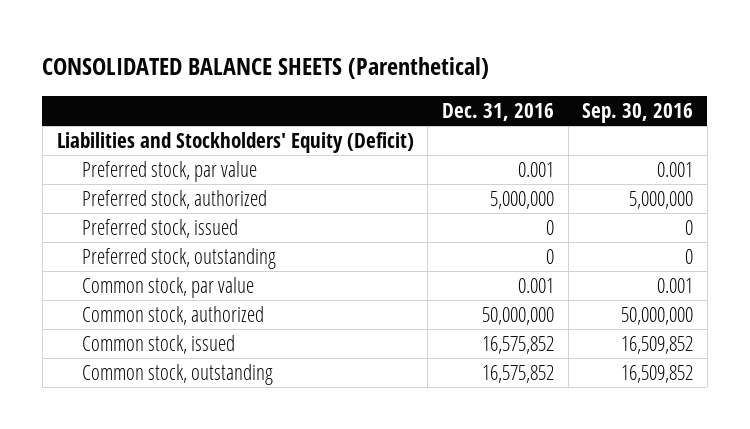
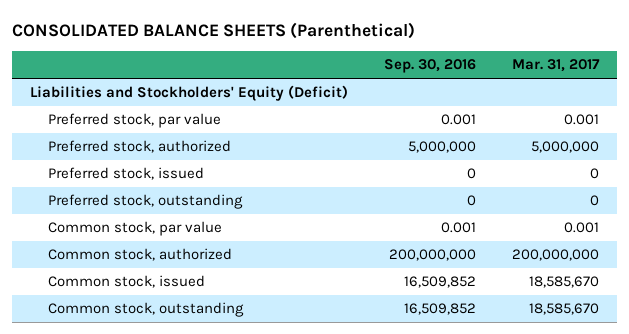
[441,102,554,121] Dec. 31, 2016 -> none
none -> [512,59,601,73] Mar. 31, 2017
[621,307,694,326] 50,000,000 -> [389,249,477,262] 200,000,000

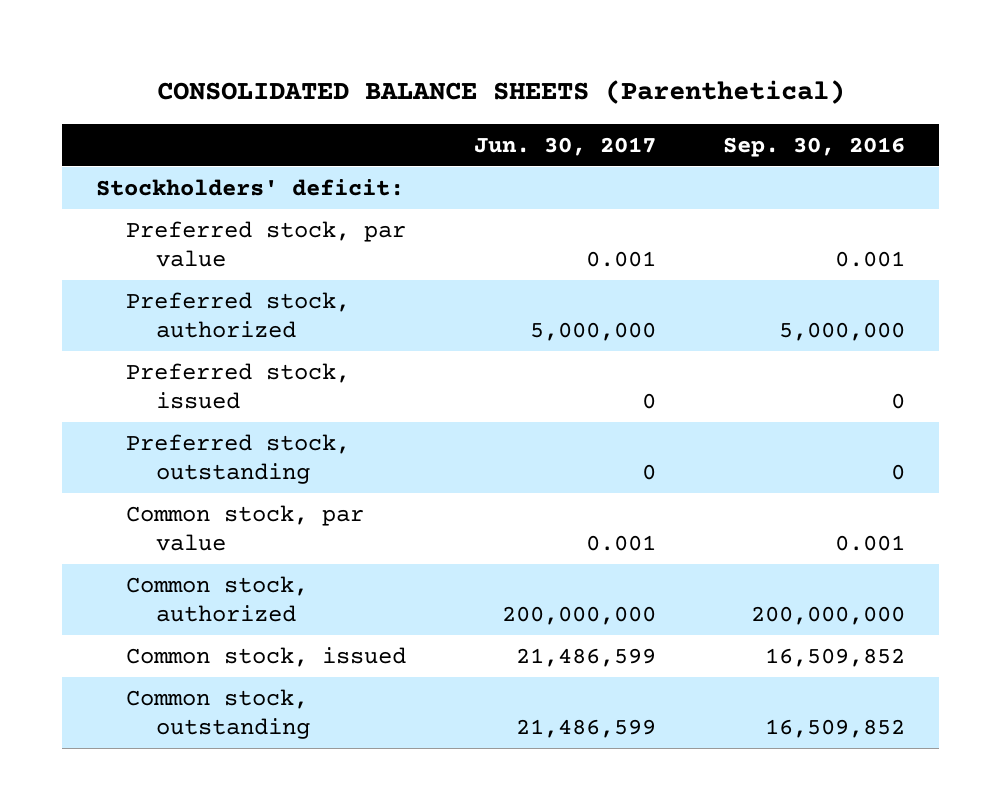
[512,59,601,73] Mar. 31, 2017 -> none
none -> [473,136,656,156] Jun. 30, 2017
[30,85,349,102] Liabilities and Stockholders' Equity (Deficit) -> [95,179,404,197] Stockholders' deficit:

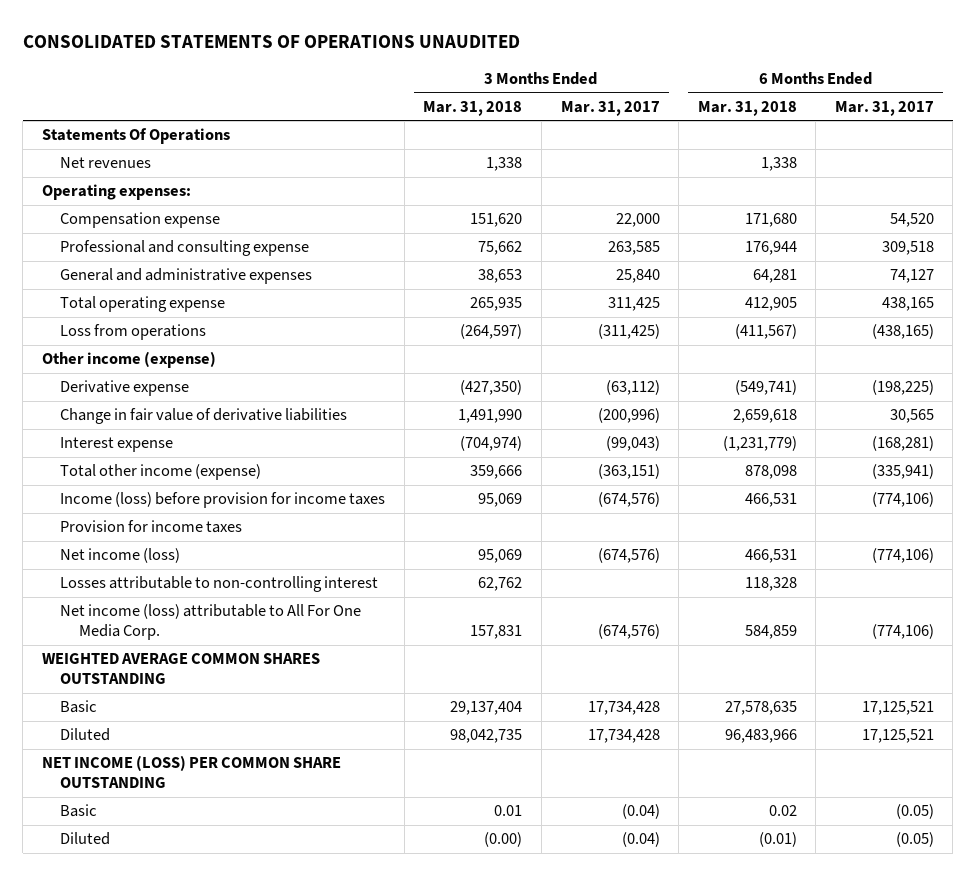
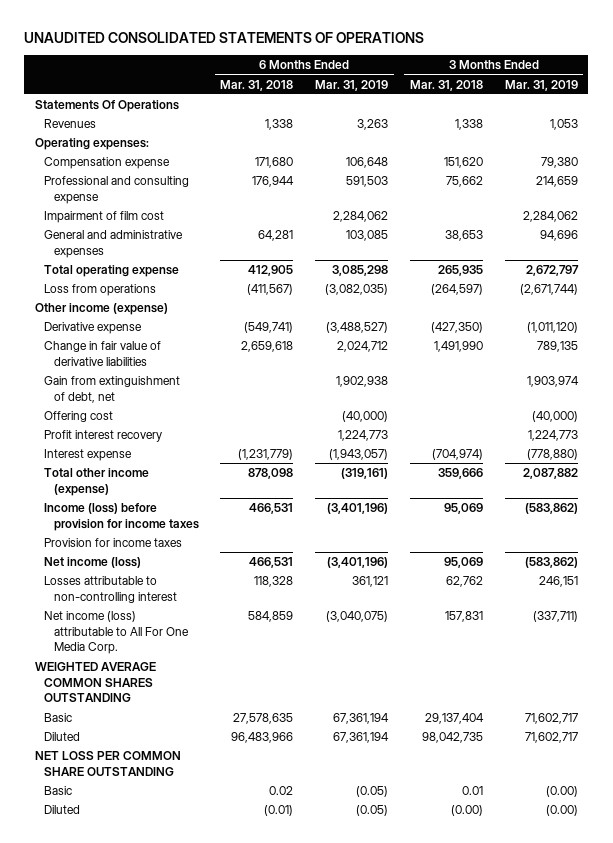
[22,35,520,49] CONSOLIDATED STATEMENTS OF OPERATIONS UNAUDITED -> [24,32,425,44] UNAUDITED CONSOLIDATED STATEMENTS OF OPERATIONS
[560,100,660,116] Mar. 31, 2017 -> none
[834,100,934,116] Mar. 31, 2017 -> none
none -> [315,79,389,91] Mar. 31, 2019
none -> [504,79,578,91] Mar. 31, 2019
[60,157,152,169] Net revenues -> [44,119,97,129] Revenues
none -> [44,211,165,224] Impairment of film cost
none -> [44,376,181,403] Gain from extinguishment of debt, net
none -> [44,411,114,423] Offering cost
none -> [44,430,163,443] Profit interest recovery
[41,755,341,789] NET INCOME (LOSS) PER COMMON SHARE OUTSTANDING -> [35,751,182,776] NET LOSS PER COMMON SHARE OUTSTANDING

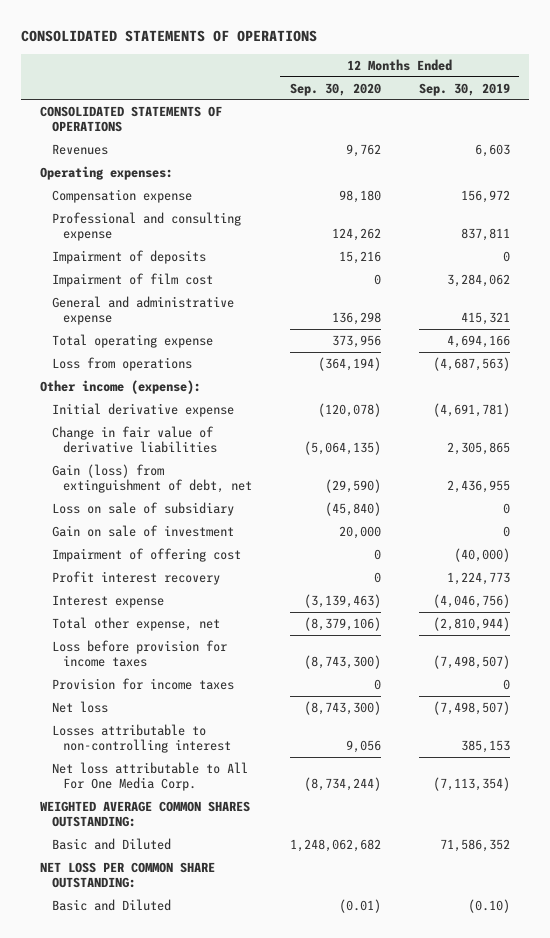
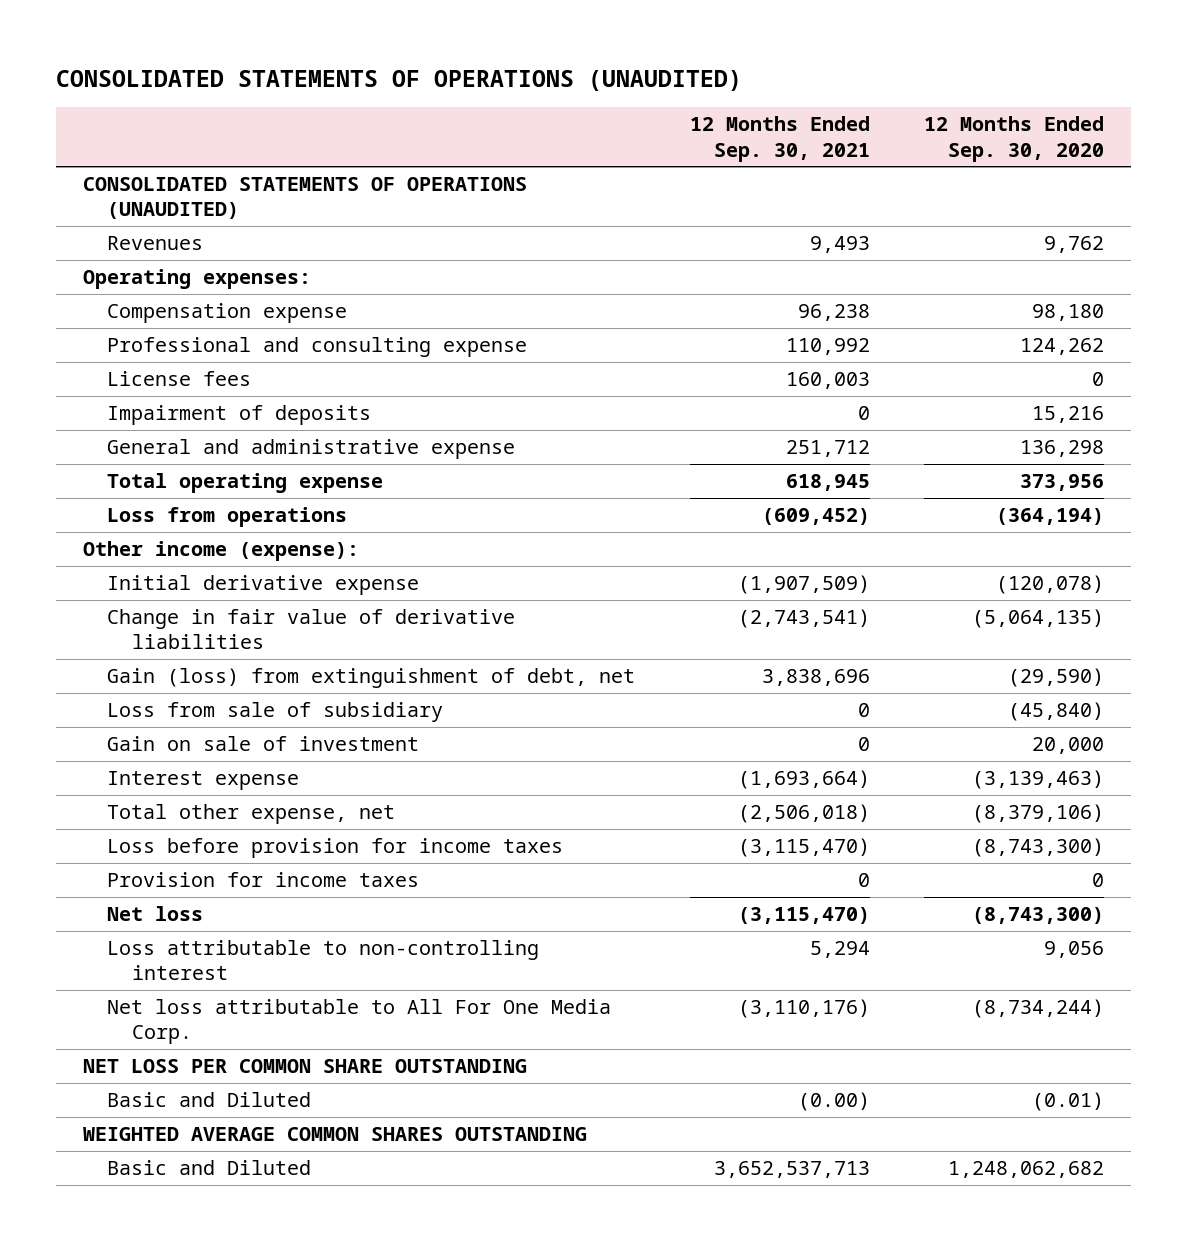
[21,30,318,43] CONSOLIDATED STATEMENTS OF OPERATIONS -> [56,70,743,92] CONSOLIDATED STATEMENTS OF OPERATIONS (UNAUDITED)
[418,82,510,96] Sep. 30, 2019 -> none
none -> [689,116,870,162] 12 Months Ended Sep. 30, 2021
[40,105,223,133] CONSOLIDATED STATEMENTS OF OPERATIONS -> [83,177,528,220] CONSOLIDATED STATEMENTS OF OPERATIONS (UNAUDITED)
none -> [107,371,252,387] License fees
[51,272,213,287] Impairment of film cost -> none
[51,501,234,516] Loss on sale of subsidiary -> [107,702,444,723] Loss from sale of subsidiary
[51,547,241,562] Impairment of offering cost -> none
[51,570,220,585] Profit interest recovery -> none
[51,723,231,754] Losses attributable to non-controlling interest -> [107,940,540,981] Loss attributable to non-controlling interest
[40,800,251,828] WEIGHTED AVERAGE COMMON SHARES OUTSTANDING: -> none
[40,861,216,889] NET LOSS PER COMMON SHARE OUTSTANDING: -> [83,1059,528,1074] NET LOSS PER COMMON SHARE OUTSTANDING
none -> [83,1127,588,1142] WEIGHTED AVERAGE COMMON SHARES OUTSTANDING
[51,837,171,850] Basic and Diluted -> [107,1160,312,1176] Basic and Diluted

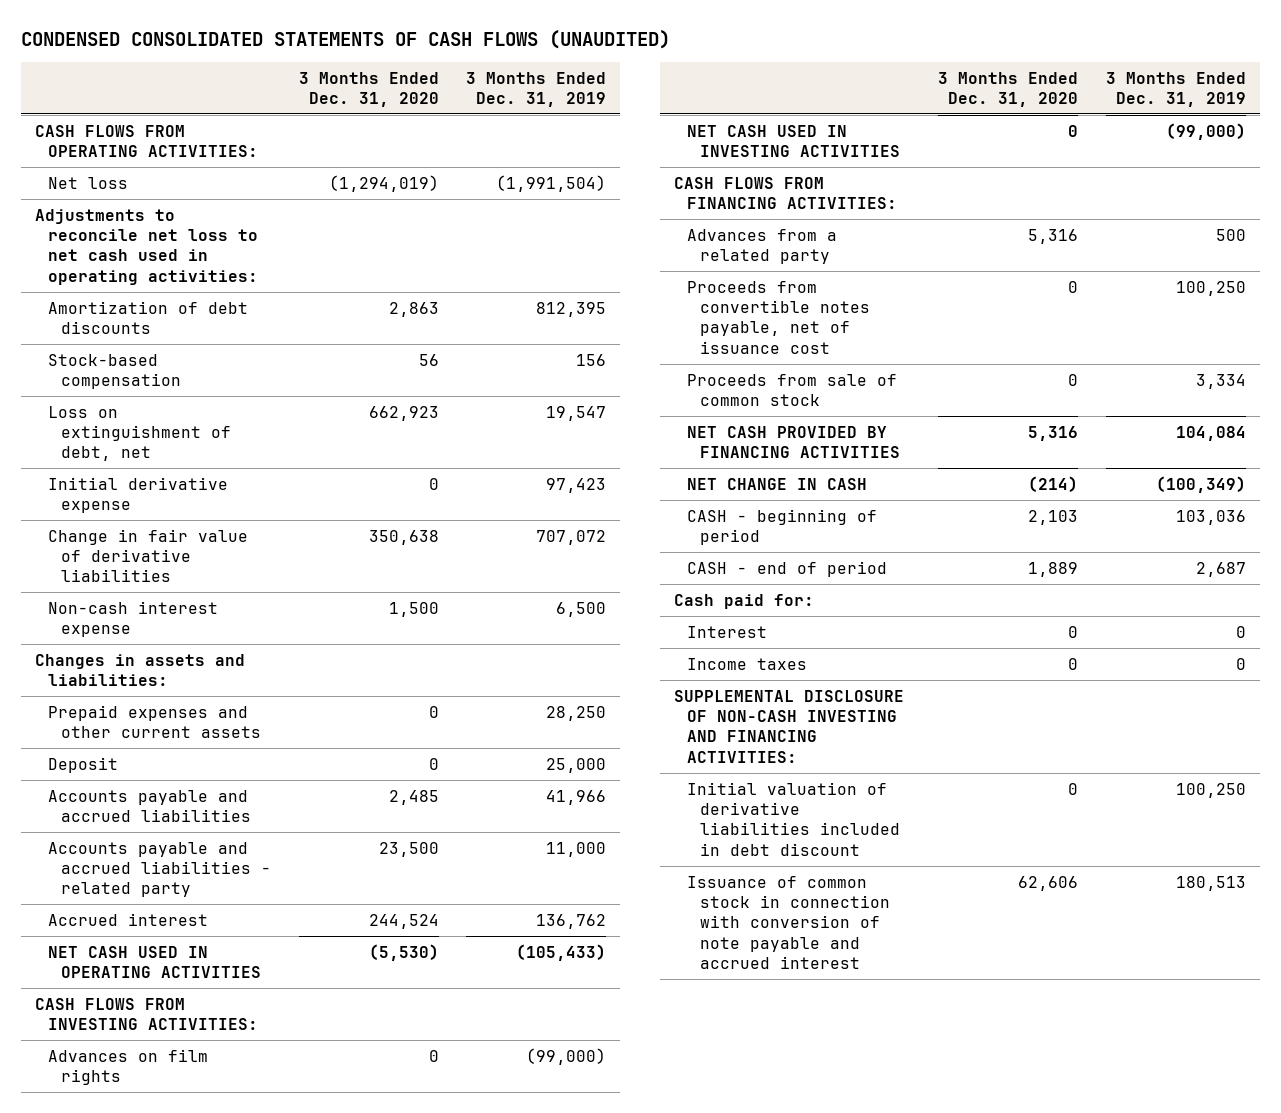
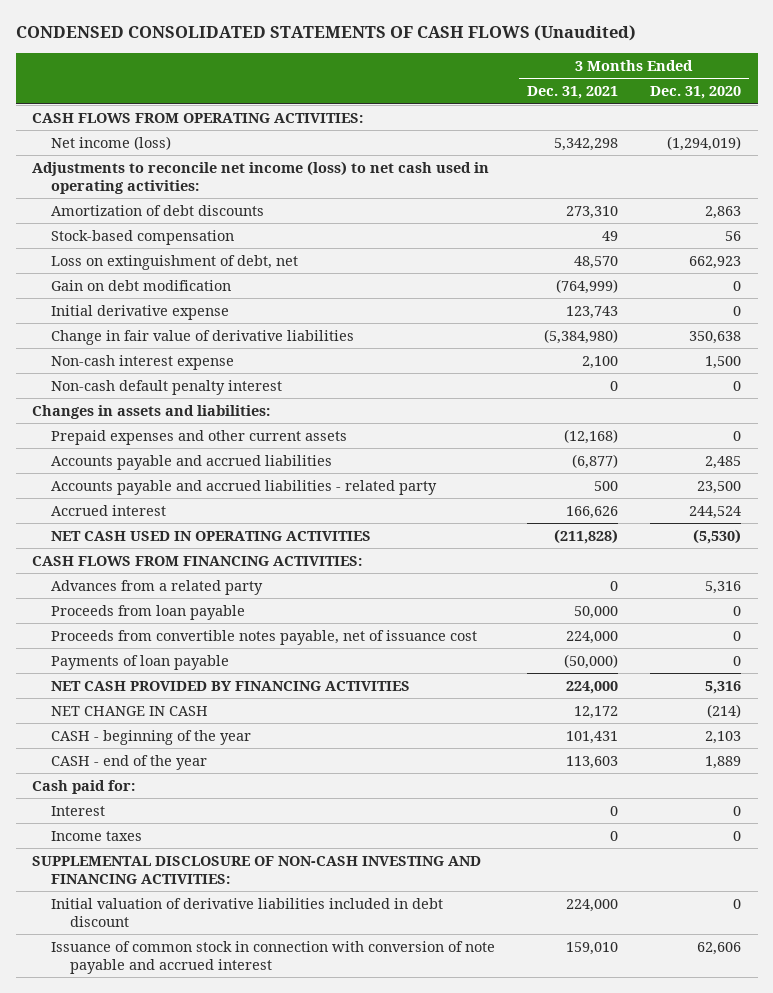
[20,29,670,49] CONDENSED CONSOLIDATED STATEMENTS OF CASH FLOWS (UNAUDITED) -> [15,25,636,42] CONDENSED CONSOLIDATED STATEMENTS OF CASH FLOWS (Unaudited)
[466,71,607,108] 3 Months Ended Dec. 31, 2019 -> none
none -> [527,86,619,100] Dec. 31, 2021
[47,176,128,189] Net loss -> [50,135,171,150] Net income (loss)
[34,208,258,285] Adjustments to reconcile net loss to net cash used in operating activities: -> [32,160,490,194] Adjustments to reconcile net income (loss) to net cash used in operating activities:
none -> [50,279,231,291] Gain on debt modification
none -> [50,379,282,395] Non-cash default penalty interest
[47,756,118,773] Deposit -> none
[34,997,258,1031] CASH FLOWS FROM INVESTING ACTIVITIES: -> none
[47,1048,208,1086] Advances on film rights -> none
[687,124,901,158] NET CASH USED IN INVESTING ACTIVITIES -> none
none -> [50,604,245,620] Proceeds from loan payable
[687,373,898,407] Proceeds from sale of common stock -> none
none -> [50,654,229,670] Payments of loan payable
[687,508,878,546] CASH - beginning of period -> [50,729,251,745] CASH - beginning of the year
[687,560,888,577] CASH - end of period -> [50,754,207,770] CASH - end of the year

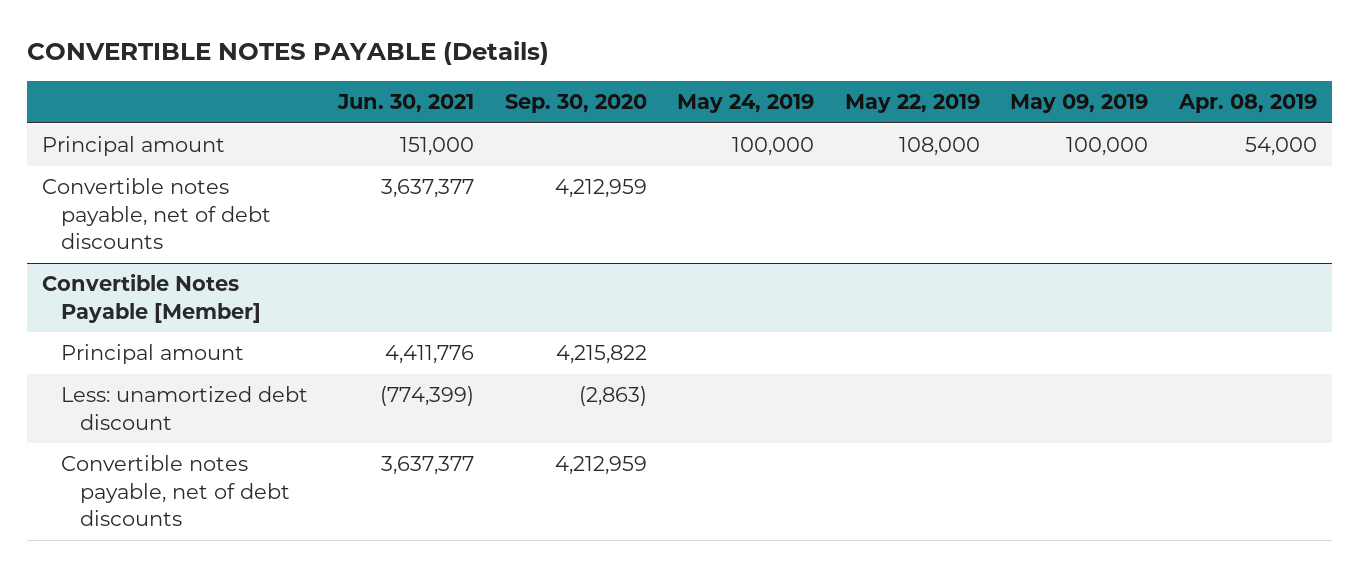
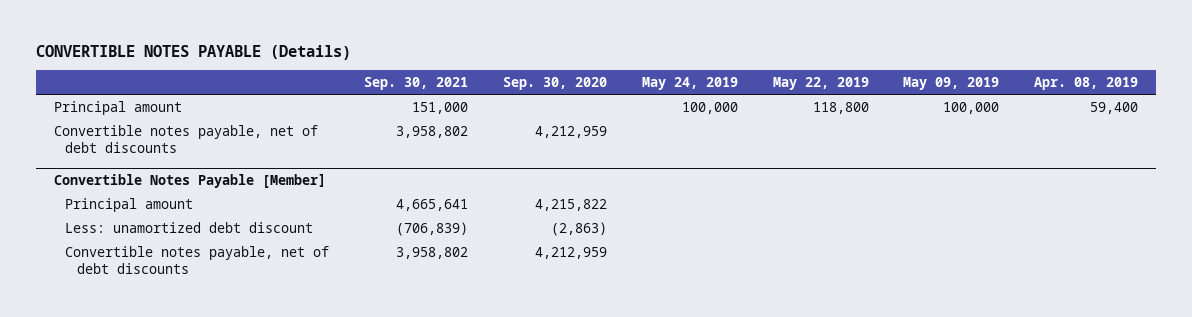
[337,94,475,114] Jun. 30, 2021 -> none
none -> [364,77,469,91] Sep. 30, 2021
[898,137,980,157] 108,000 -> [812,101,869,114] 118,800
[1244,137,1317,157] 54,000 -> [1090,101,1139,114] 59,400

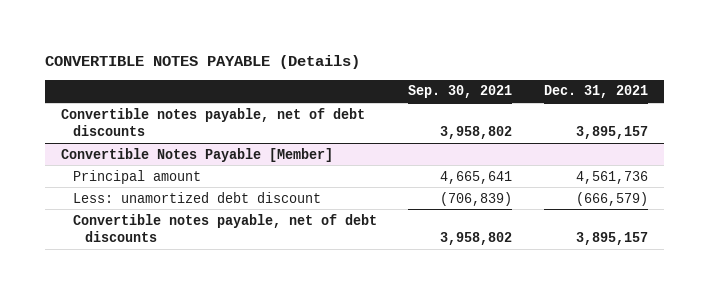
[502,77,607,91] Sep. 30, 2020 -> none
[641,77,738,91] May 24, 2019 -> none
[772,77,869,91] May 22, 2019 -> none
[903,77,1000,91] May 09, 2019 -> none
[1034,77,1139,91] Apr. 08, 2019 -> none
none -> [543,85,648,99] Dec. 31, 2021
[53,100,182,115] Principal amount -> none

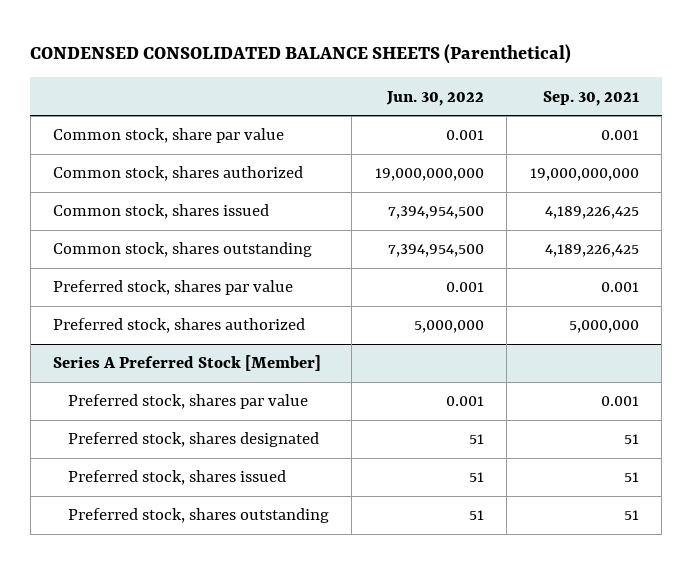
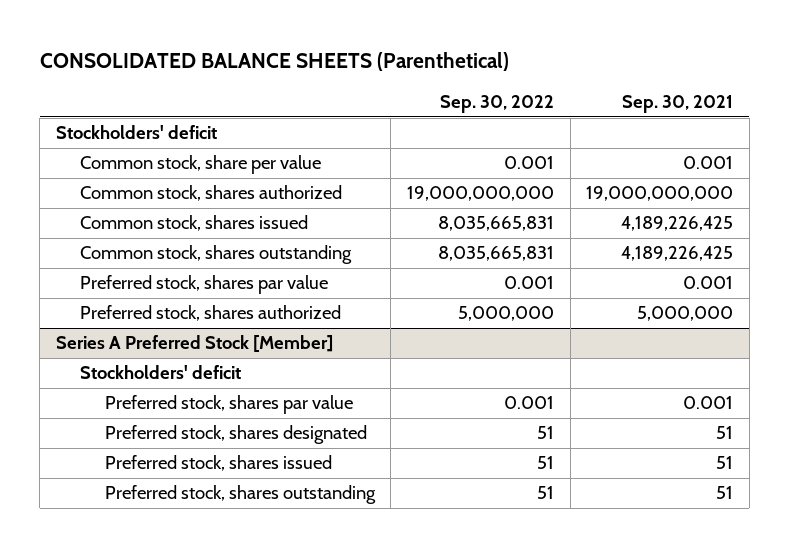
[30,44,572,65] CONDENSED CONSOLIDATED BALANCE SHEETS (Parenthetical) -> [39,52,509,72] CONSOLIDATED BALANCE SHEETS (Parenthetical)
[385,90,484,106] Jun. 30, 2022 -> none
none -> [439,95,554,114] Sep. 30, 2022
none -> [56,125,218,140] Stockholders' deficit
[53,128,285,144] Common stock, share par value -> [80,155,322,175] Common stock, share per value
none -> [80,365,242,380] Stockholders' deficit

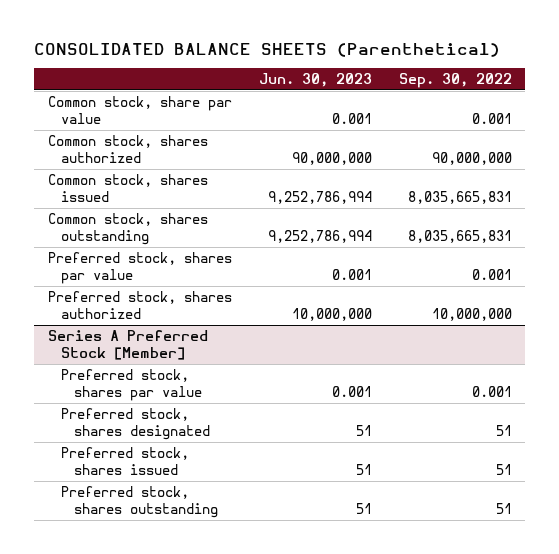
[622,95,734,114] Sep. 30, 2021 -> none
none -> [258,72,372,87] Jun. 30, 2023
[56,125,218,140] Stockholders' deficit -> none
[80,155,322,175] Common stock, share per value -> [47,95,232,124] Common stock, share par value
[406,186,554,202] 19,000,000,000 -> [431,151,512,165] 90,000,000
[457,306,554,322] 5,000,000 -> [431,307,512,321] 10,000,000
[80,365,242,380] Stockholders' deficit -> none

